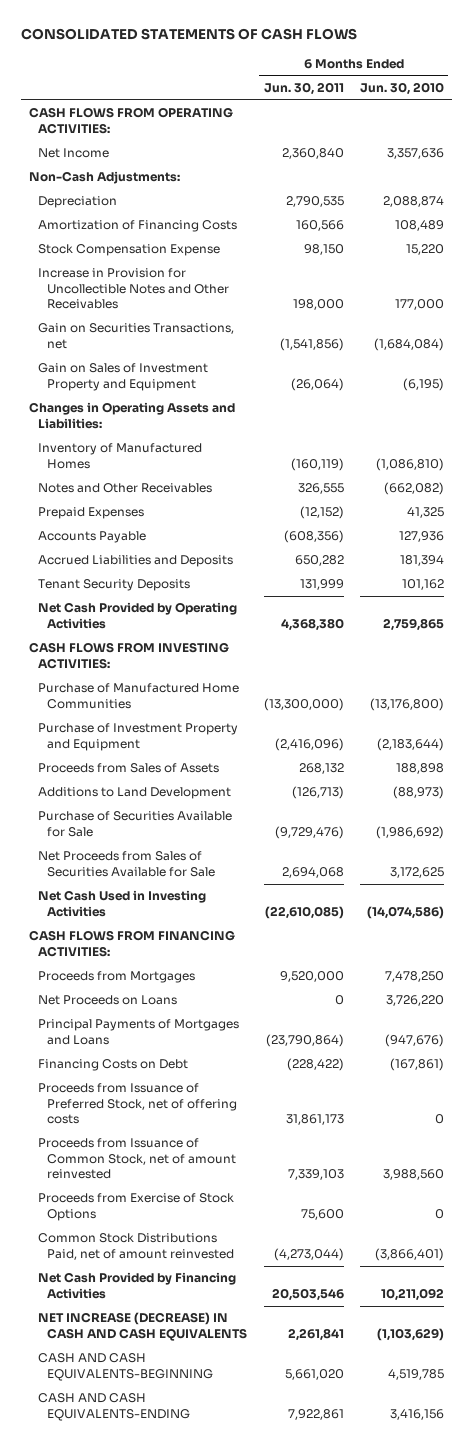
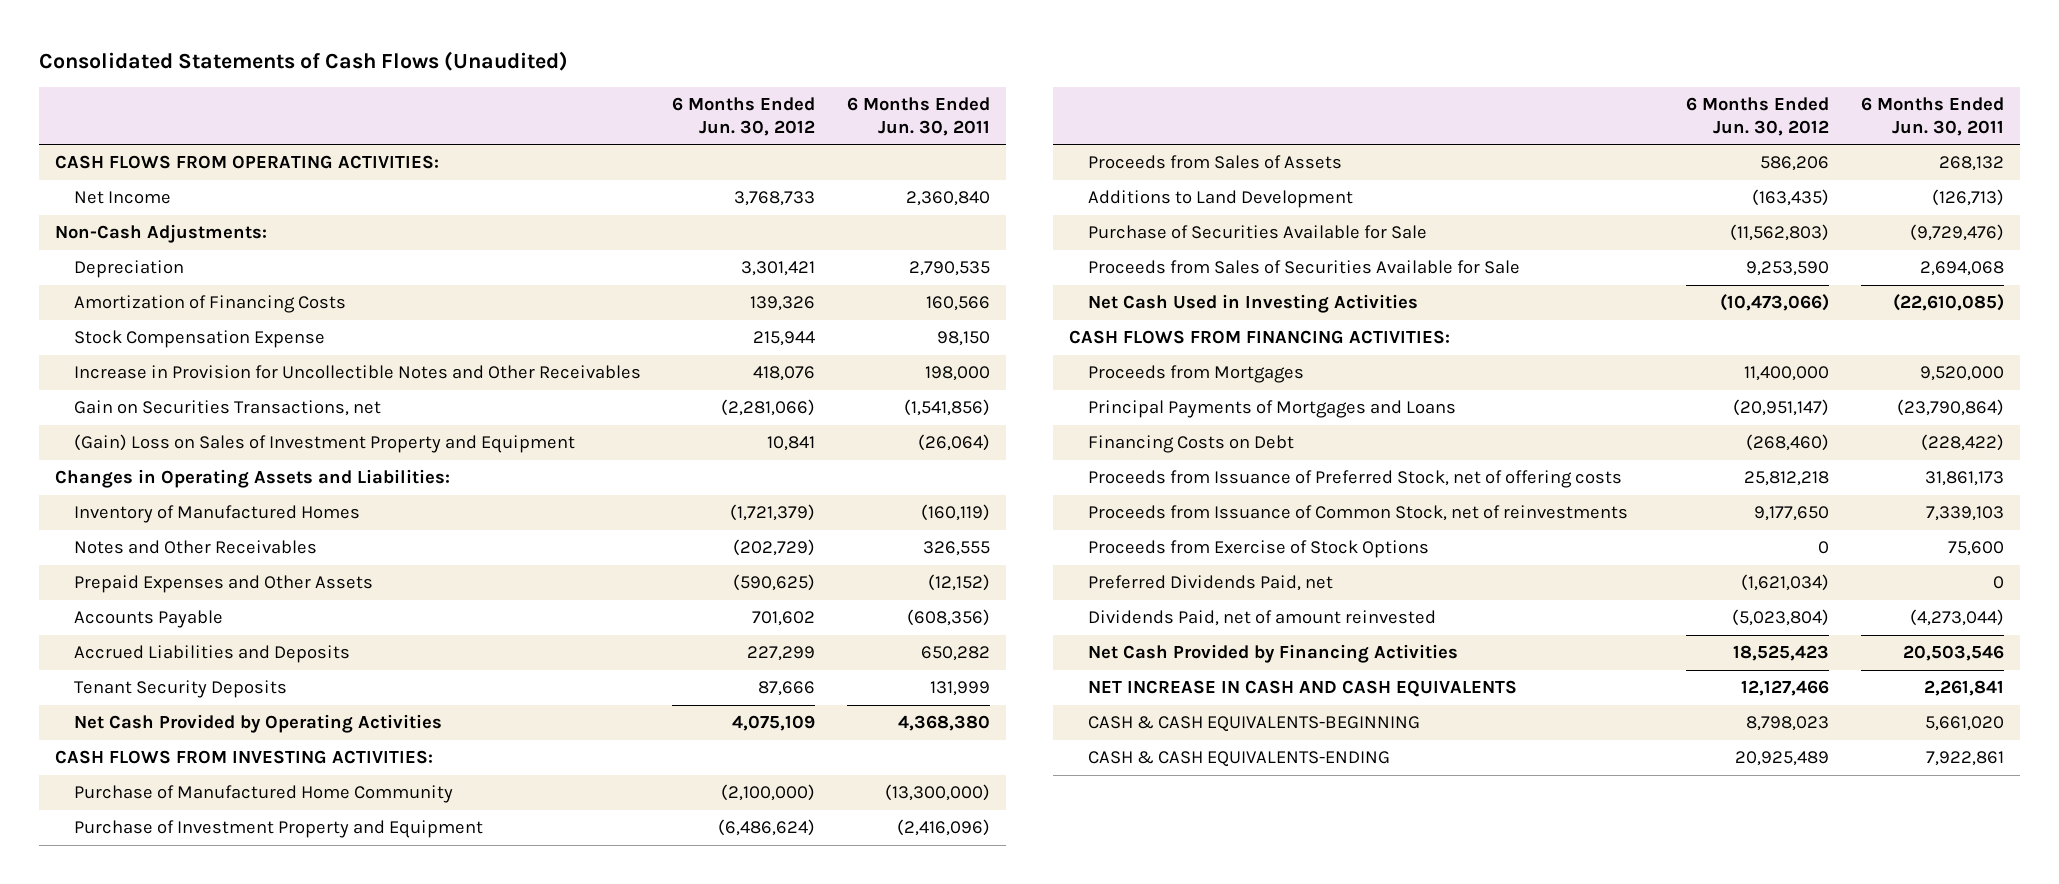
[20,28,357,41] CONSOLIDATED STATEMENTS OF CASH FLOWS -> [39,51,569,72] Consolidated Statements of Cash Flows (Unaudited)
[360,82,445,96] Jun. 30, 2010 -> none
none -> [672,97,816,136] 6 Months Ended Jun. 30, 2012
[38,363,209,391] Gain on Sales of Investment Property and Equipment -> [73,434,575,454] (Gain) Loss on Sales of Investment Property and Equipment
[38,507,145,520] Prepaid Expenses -> [73,575,373,594] Prepaid Expenses and Other Assets
[38,683,240,709] Purchase of Manufactured Home Communities -> [73,785,453,804] Purchase of Manufactured Home Community
[38,851,216,877] Net Proceeds from Sales of Securities Available for Sale -> [1087,260,1520,275] Proceeds from Sales of Securities Available for Sale
[38,995,178,1006] Net Proceeds on Loans -> none
[38,1138,237,1180] Proceeds from Issuance of Common Stock, net of amount reinvested -> [1087,505,1628,522] Proceeds from Issuance of Common Stock, net of reinvestments
none -> [1087,575,1333,592] Preferred Dividends Paid, net
[38,1233,235,1260] Common Stock Distributions Paid, net of amount reinvested -> [1087,610,1436,627] Dividends Paid, net of amount reinvested
[38,1312,248,1341] NET INCREASE (DECREASE) IN CASH AND CASH EQUIVALENTS -> [1087,680,1517,698] NET INCREASE IN CASH AND CASH EQUIVALENTS
[38,1353,214,1381] CASH AND CASH EQUIVALENTS-BEGINNING -> [1087,716,1420,733] CASH & CASH EQUIVALENTS-BEGINNING
[38,1393,191,1421] CASH AND CASH EQUIVALENTS-ENDING -> [1087,751,1390,768] CASH & CASH EQUIVALENTS-ENDING

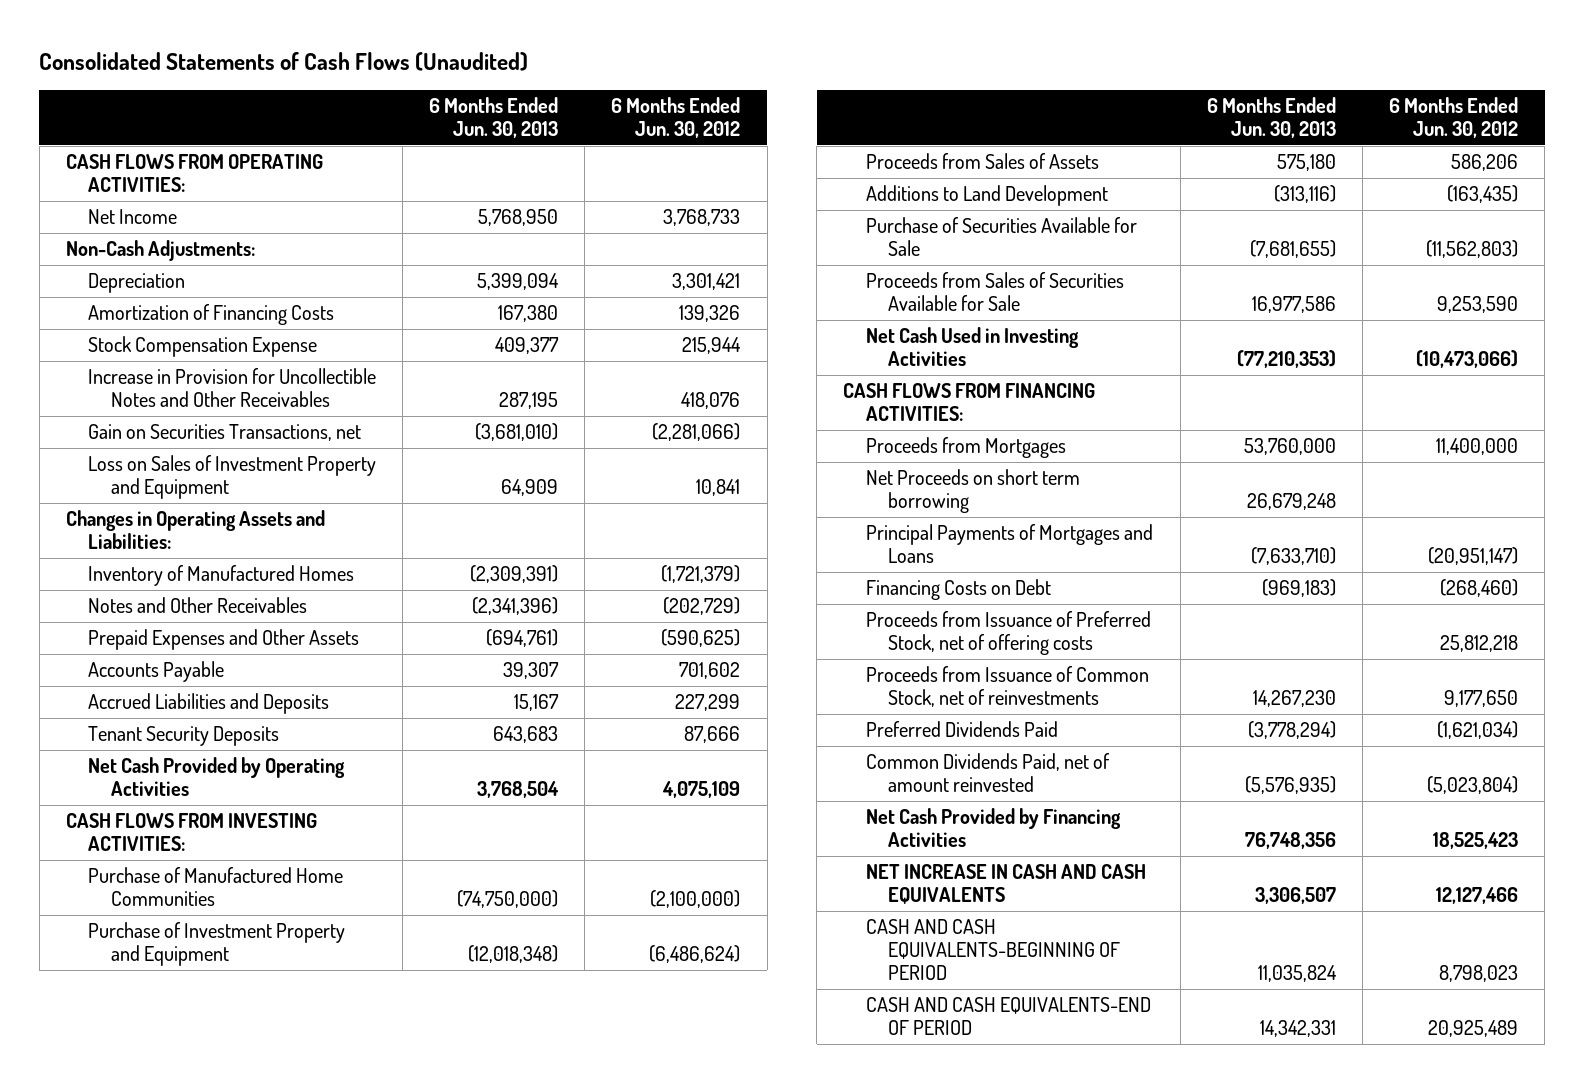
[847,97,991,136] 6 Months Ended Jun. 30, 2011 -> none
none -> [429,97,559,139] 6 Months Ended Jun. 30, 2013
[73,434,575,454] (Gain) Loss on Sales of Investment Property and Equipment -> [88,455,377,500] Loss on Sales of Investment Property and Equipment
[73,785,453,804] Purchase of Manufactured Home Community -> [88,867,344,907] Purchase of Manufactured Home Communities
none -> [865,469,1080,514] Net Proceeds on short term borrowing
[1087,540,1429,559] Proceeds from Exercise of Stock Options -> none
[1087,575,1333,592] Preferred Dividends Paid, net -> [865,721,1058,738] Preferred Dividends Paid
[1087,610,1436,627] Dividends Paid, net of amount reinvested -> [865,753,1110,793] Common Dividends Paid, net of amount reinvested
[1087,716,1420,733] CASH & CASH EQUIVALENTS-BEGINNING -> [865,919,1121,981] CASH AND CASH EQUIVALENTS-BEGINNING OF PERIOD
[1087,751,1390,768] CASH & CASH EQUIVALENTS-ENDING -> [865,997,1151,1036] CASH AND CASH EQUIVALENTS-END OF PERIOD

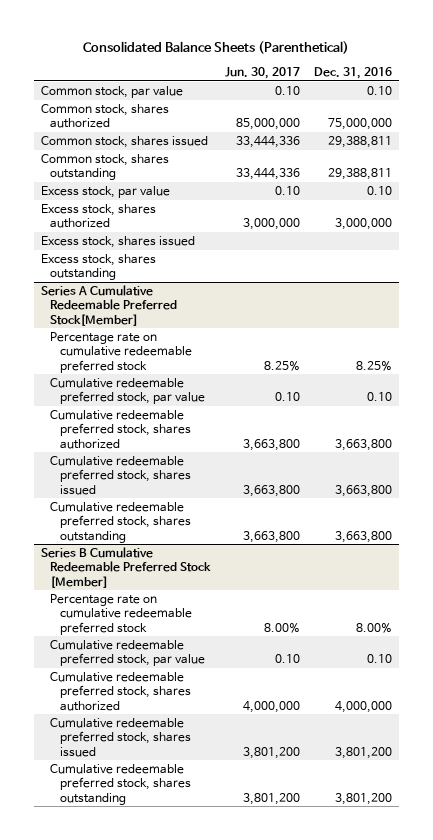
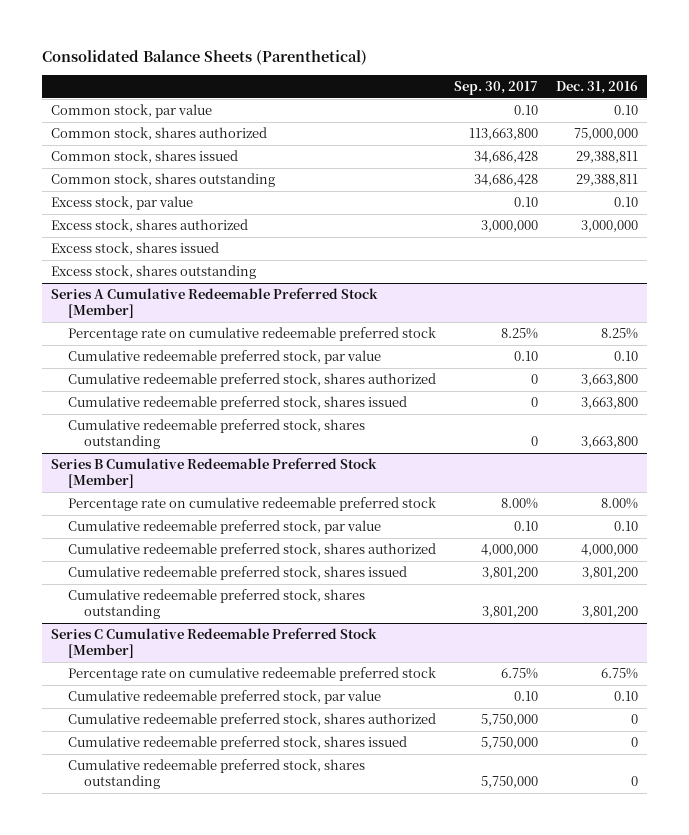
[224,67,300,80] Jun. 30, 2017 -> none
none -> [453,80,538,95] Sep. 30, 2017
[40,285,178,326] Series A Cumulative Redeemable Preferred Stock[Member] -> [51,287,379,318] Series A Cumulative Redeemable Preferred Stock [Member]
none -> [51,627,378,658] Series C Cumulative Redeemable Preferred Stock [Member]
none -> [67,666,436,681] Percentage rate on cumulative redeemable preferred stock
none -> [67,689,381,704] Cumulative redeemable preferred stock, par value
none -> [67,712,436,727] Cumulative redeemable preferred stock, shares authorized
none -> [67,735,407,750] Cumulative redeemable preferred stock, shares issued
none -> [67,758,365,789] Cumulative redeemable preferred stock, shares outstanding

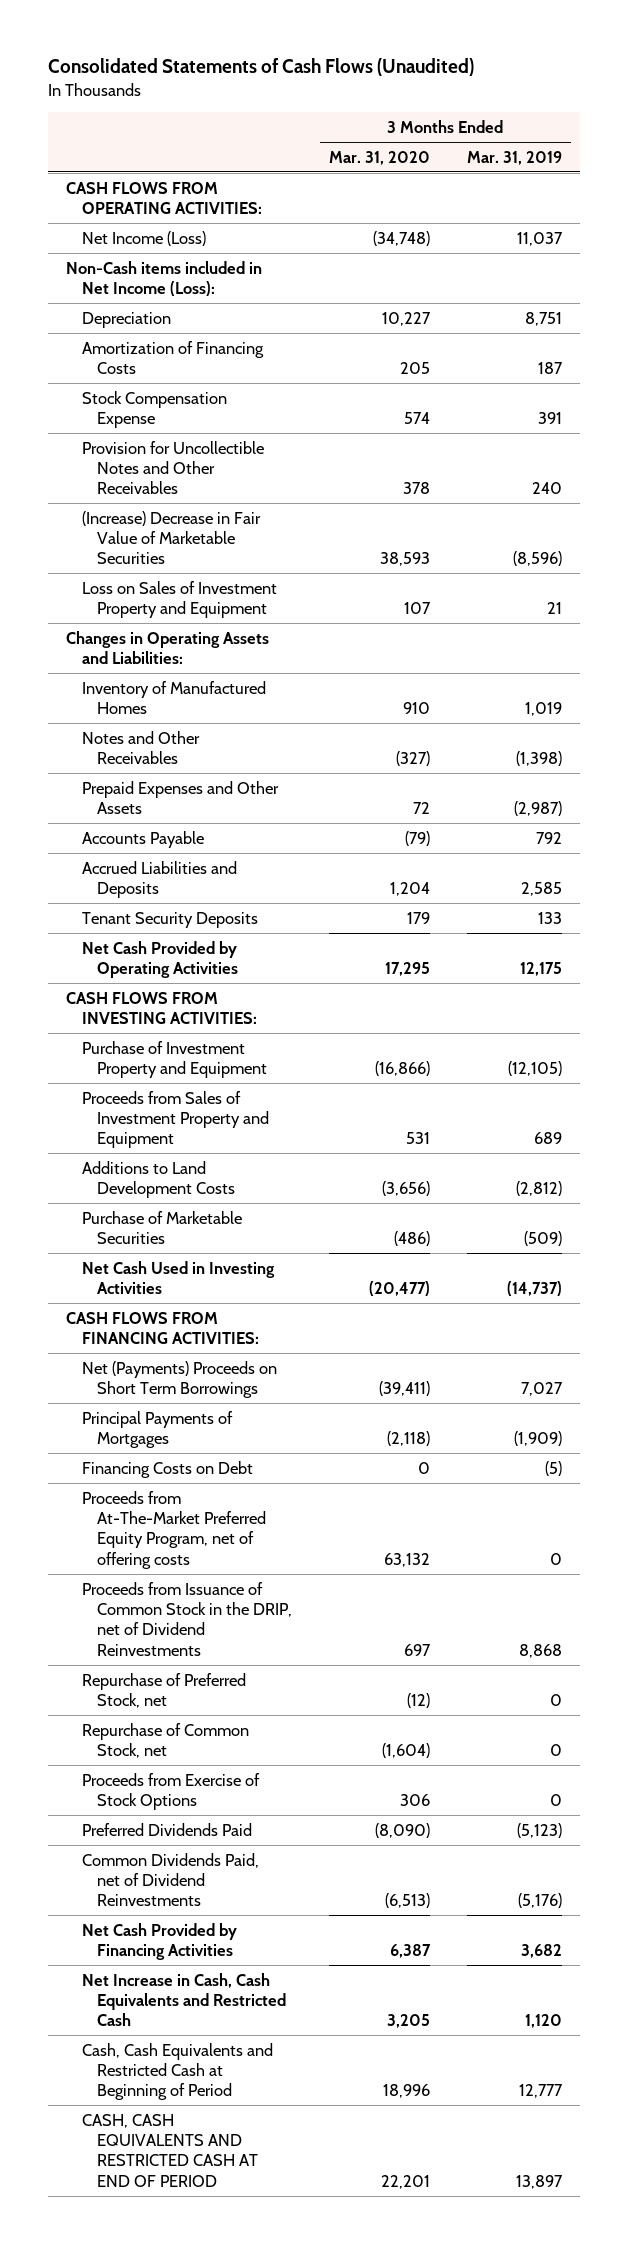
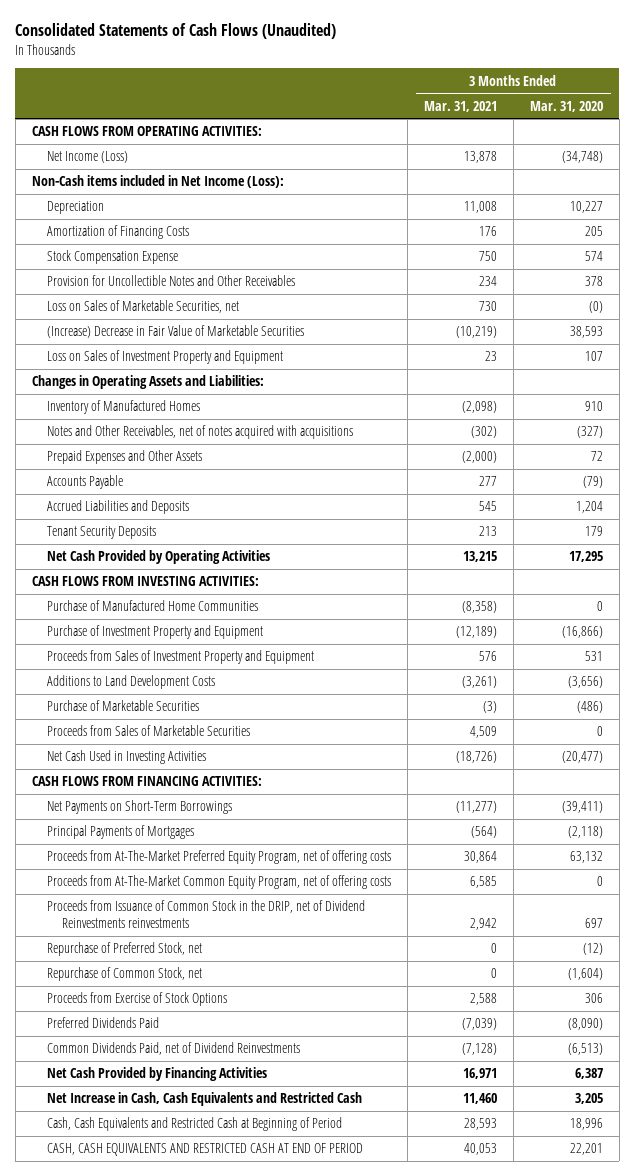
[466,150,562,165] Mar. 31, 2019 -> none
none -> [423,100,497,112] Mar. 31, 2021
none -> [46,300,239,314] Loss on Sales of Marketable Securities, net
[81,730,200,764] Notes and Other Receivables -> [46,425,353,440] Notes and Other Receivables, net of notes acquired with acquisitions
none -> [46,600,258,612] Purchase of Manufactured Home Communities
none -> [46,725,250,737] Proceeds from Sales of Marketable Securities
[81,1360,277,1398] Net (Payments) Proceeds on Short Term Borrowings -> [46,800,232,815] Net Payments on Short-Term Borrowings
[81,1460,253,1478] Financing Costs on Debt -> none
none -> [46,875,391,890] Proceeds from At-The-Market Common Equity Program, net of offering costs
[81,1581,292,1656] Proceeds from Issuance of Common Stock in the DRIP, net of Dividend Reinvestments -> [46,900,365,929] Proceeds from Issuance of Common Stock in the DRIP, net of Dividend Reinvestments reinvestments

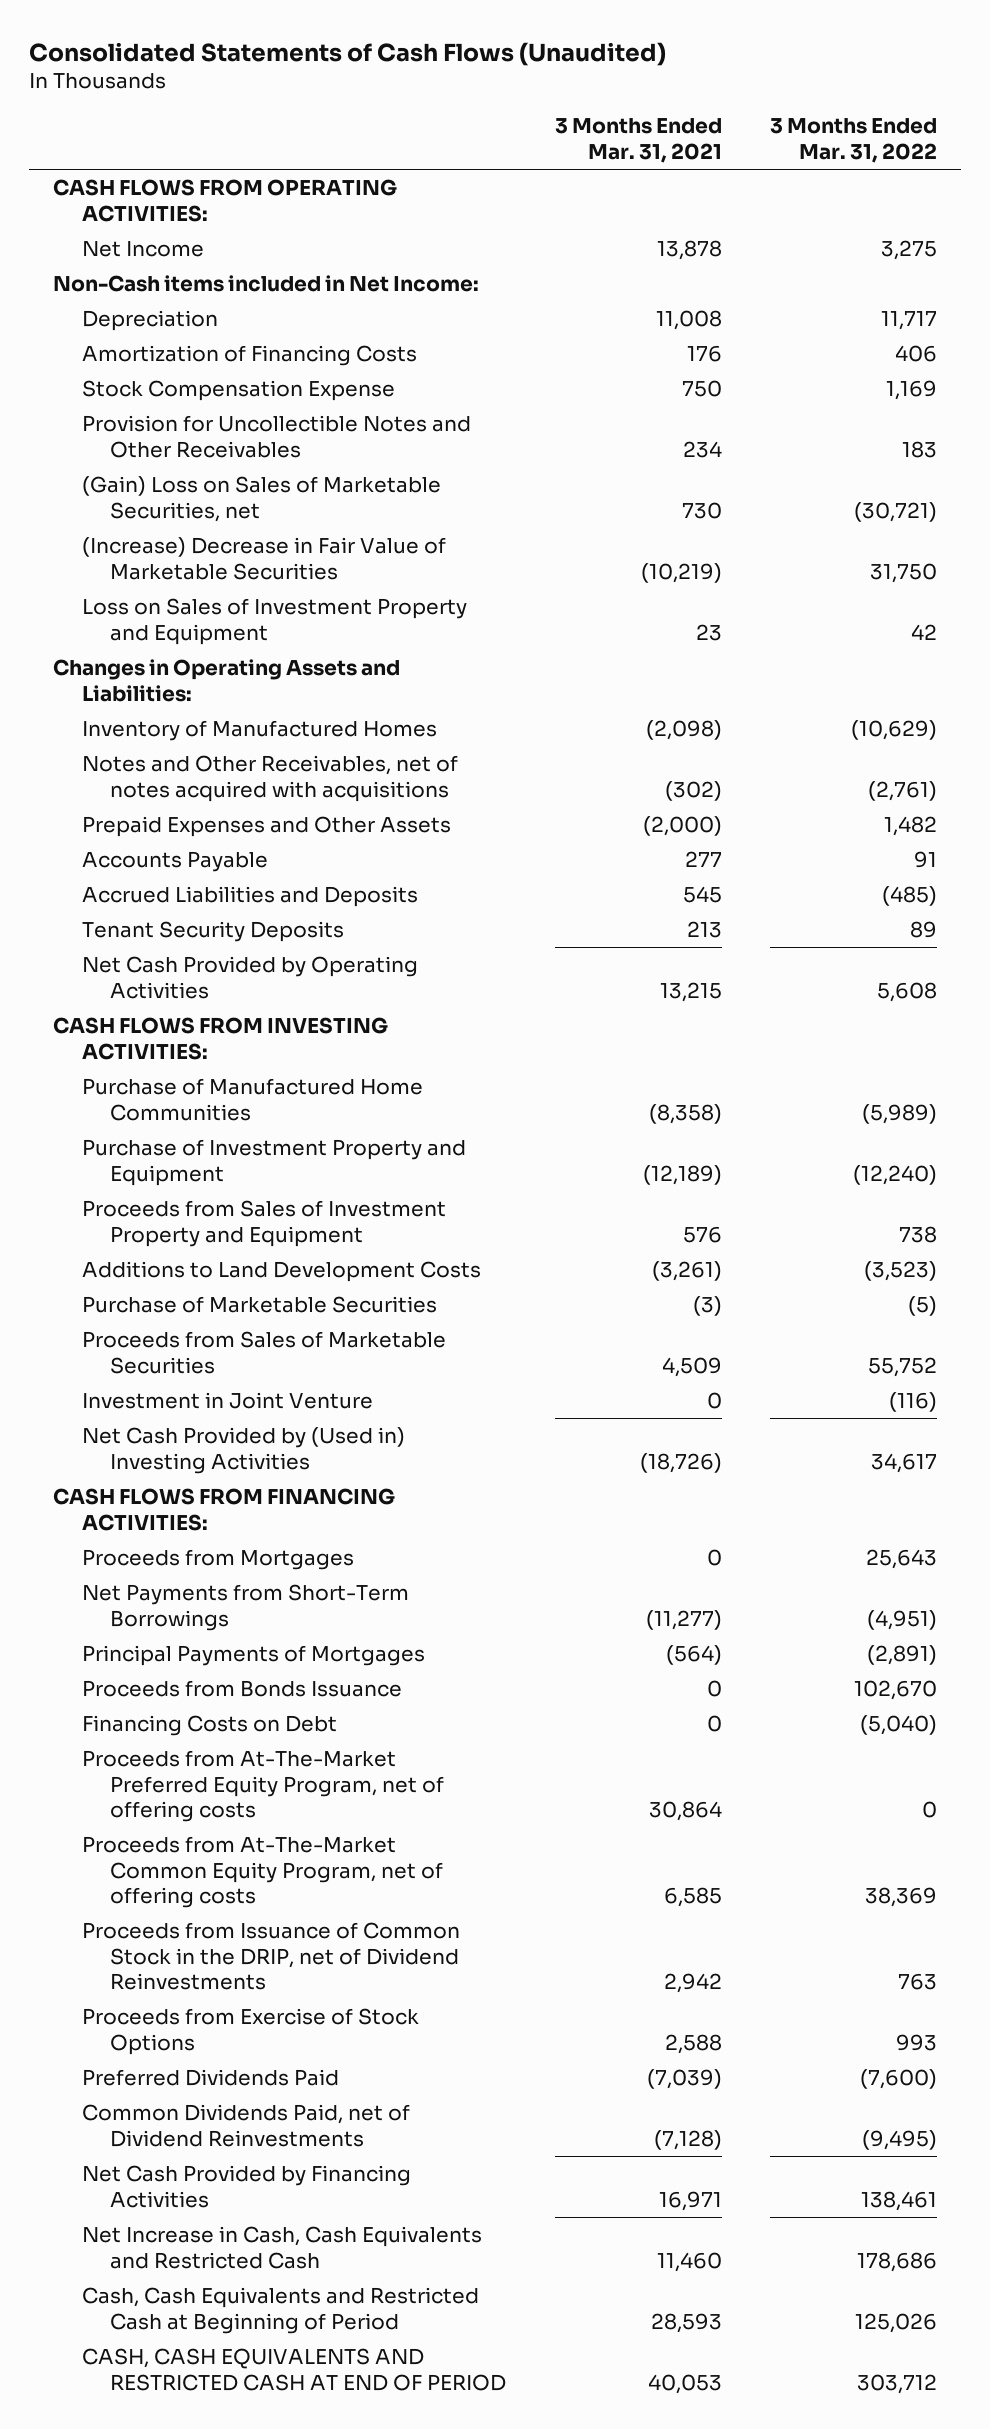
[529,100,603,112] Mar. 31, 2020 -> none
none -> [770,118,938,163] 3 Months Ended Mar. 31, 2022
[46,151,128,164] Net Income (Loss) -> [81,241,204,258] Net Income
[31,175,284,189] Non-Cash items included in Net Income (Loss): -> [53,275,480,293] Non-Cash items included in Net Income:
[46,300,239,314] Loss on Sales of Marketable Securities, net -> [81,476,441,522] (Gain) Loss on Sales of Marketable Securities, net
none -> [81,1392,373,1410] Investment in Joint Venture
[46,750,206,765] Net Cash Used in Investing Activities -> [81,1427,405,1474] Net Cash Provided by (Used in) Investing Activities
none -> [81,1549,354,1571] Proceeds from Mortgages
[46,800,232,815] Net Payments on Short-Term Borrowings -> [81,1584,409,1631] Net Payments from Short-Term Borrowings
none -> [81,1680,402,1698] Proceeds from Bonds Issuance
none -> [81,1715,337,1737] Financing Costs on Debt
[46,942,202,957] Repurchase of Preferred Stock, net -> none
[46,967,202,982] Repurchase of Common Stock, net -> none
[46,900,365,929] Proceeds from Issuance of Common Stock in the DRIP, net of Dividend Reinvestments reinvestments -> [81,1922,460,1991] Proceeds from Issuance of Common Stock in the DRIP, net of Dividend Reinvestments

